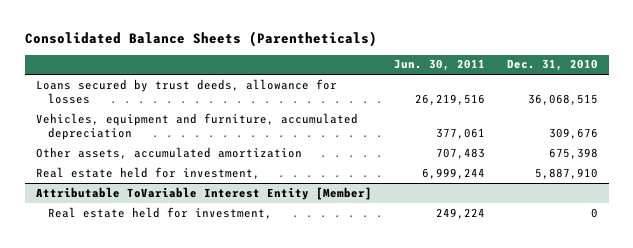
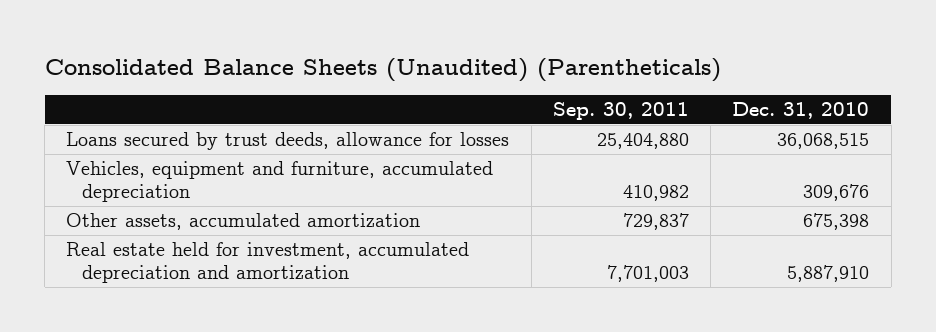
[24,30,377,47] Consolidated Balance Sheets (Parentheticals) -> [44,58,721,83] Consolidated Balance Sheets (Unaudited) (Parentheticals)
[393,59,485,72] Jun. 30, 2011 -> none
none -> [552,102,689,121] Sep. 30, 2011
[35,186,372,200] Attributable ToVariable Interest Entity [Member] -> none
[48,206,273,219] Real estate held for investment, -> none
[35,166,260,179] Real estate held for investment, -> [66,242,470,284] Real estate held for investment, accumulated depreciation and amortization

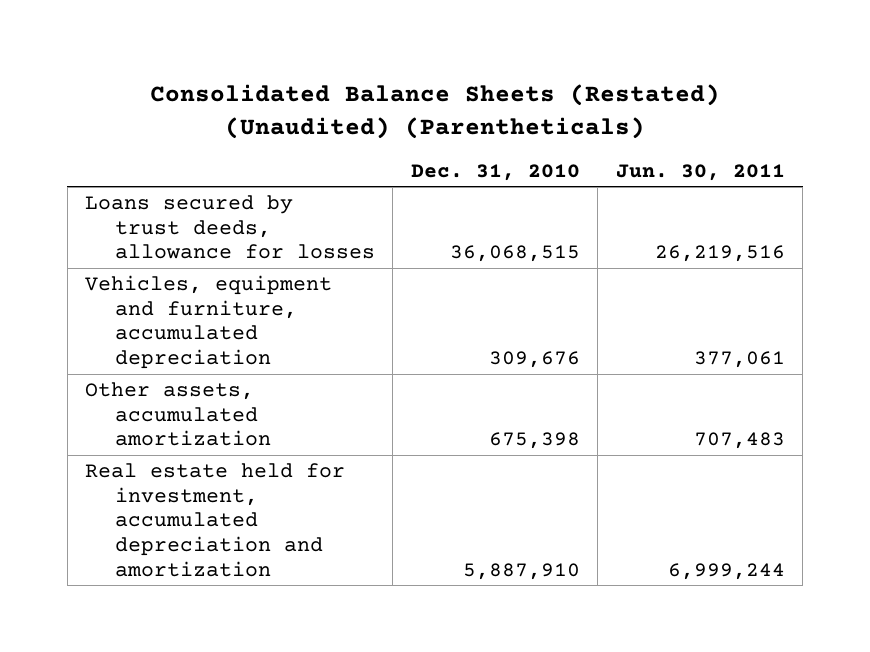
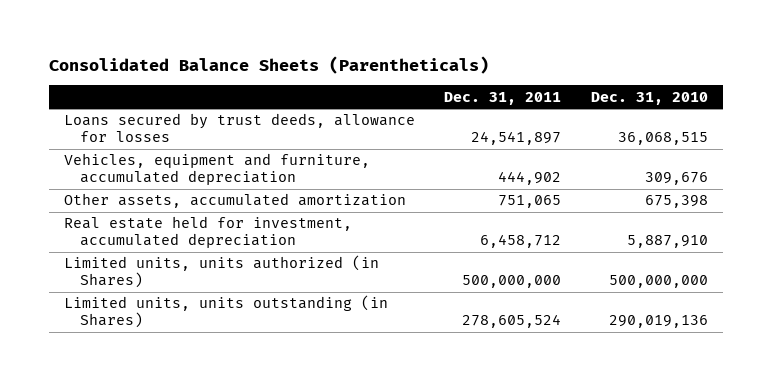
[150,83,721,140] Consolidated Balance Sheets (Restated) (Unaudited) (Parentheticals) -> [48,55,489,74] Consolidated Balance Sheets (Parentheticals)
[615,164,785,182] Jun. 30, 2011 -> none
none -> [444,91,562,105] Dec. 31, 2011
[85,462,346,578] Real estate held for investment, accumulated depreciation and amortization -> [63,216,352,249] Real estate held for investment, accumulated depreciation
none -> [63,255,379,289] Limited units, units authorized (in Shares)
none -> [63,295,388,329] Limited units, units outstanding (in Shares)

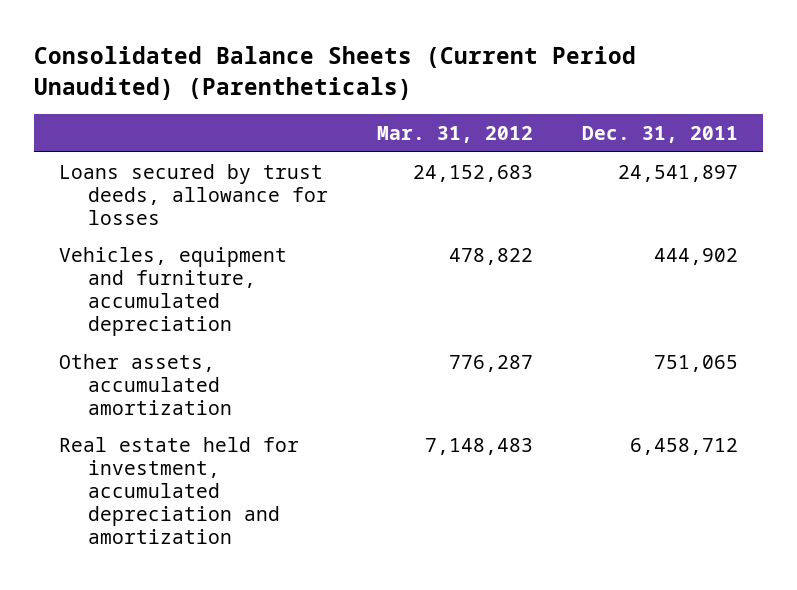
[48,55,489,74] Consolidated Balance Sheets (Parentheticals) -> [34,46,637,100] Consolidated Balance Sheets (Current Period Unaudited) (Parentheticals)
[591,91,709,105] Dec. 31, 2010 -> none
none -> [377,126,534,144] Mar. 31, 2012
[63,255,379,289] Limited units, units authorized (in Shares) -> none
[63,295,388,329] Limited units, units outstanding (in Shares) -> none
[63,216,352,249] Real estate held for investment, accumulated depreciation -> [58,436,299,545] Real estate held for investment, accumulated depreciation and amortization

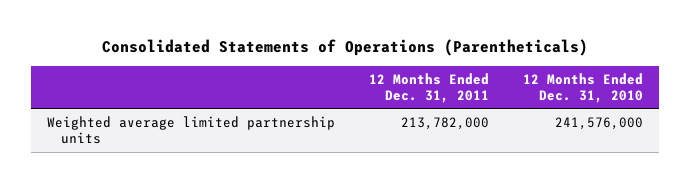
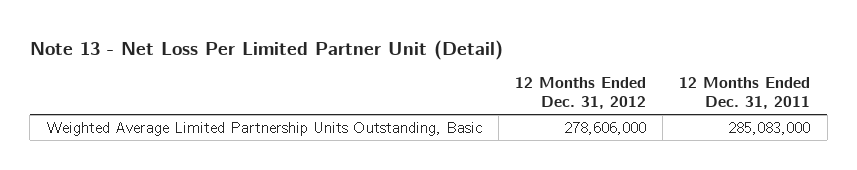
[101,38,588,56] Consolidated Statements of Operations (Parentheticals) -> [29,39,503,60] Note 13 - Net Loss Per Limited Partner Unit (Detail)
[522,72,643,103] 12 Months Ended Dec. 31, 2010 -> none
none -> [515,77,647,110] 12 Months Ended Dec. 31, 2012
[47,116,336,145] Weighted average limited partnership units -> [46,121,482,136] Weighted Average Limited Partnership Units Outstanding, Basic
[400,117,489,131] 213,782,000 -> [728,121,811,135] 285,083,000

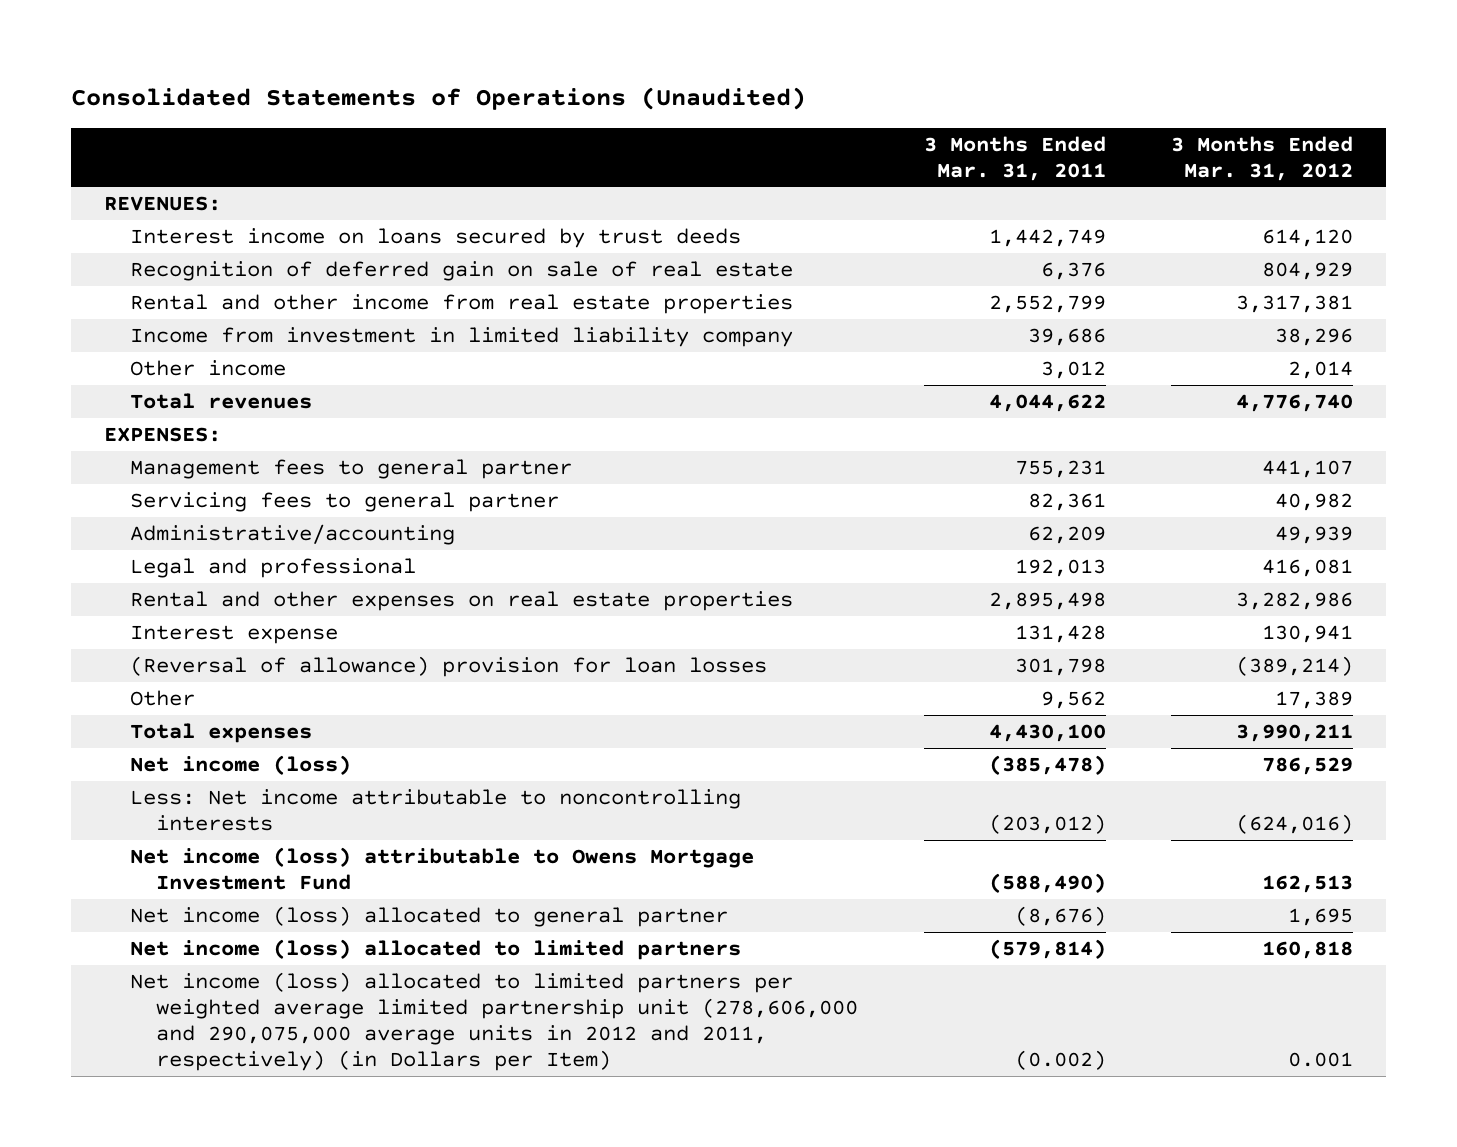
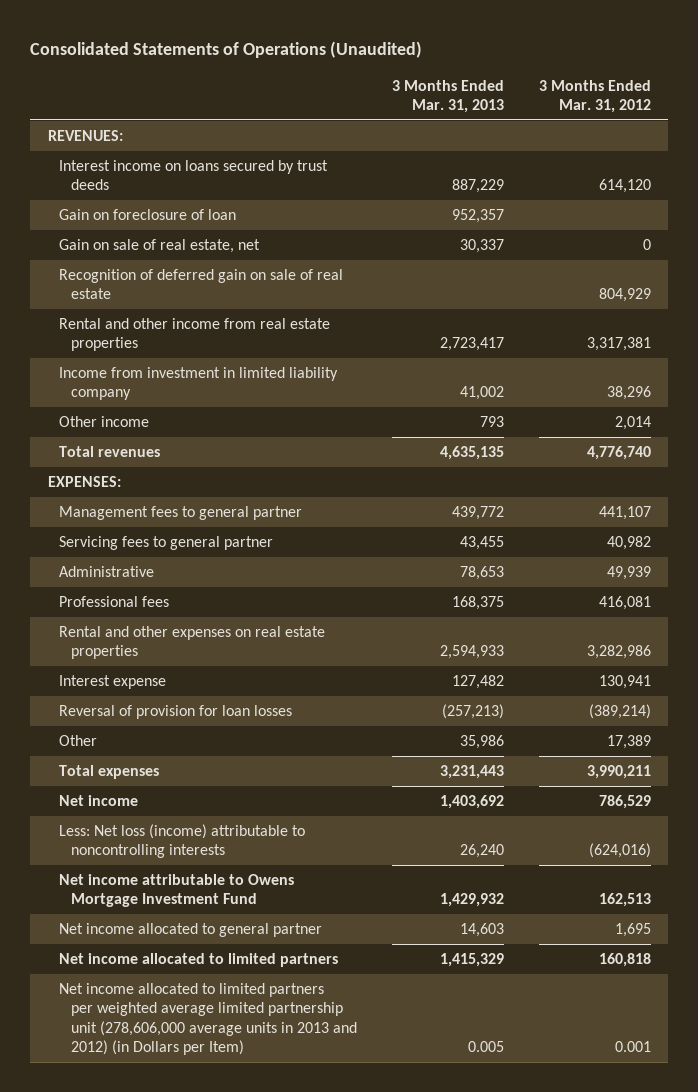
[923,135,1106,181] 3 Months Ended Mar. 31, 2011 -> none
none -> [391,79,504,113] 3 Months Ended Mar. 31, 2013
none -> [59,208,237,220] Gain on foreclosure of loan
none -> [59,238,261,253] Gain on sale of real estate, net
[129,523,455,545] Administrative/accounting -> [59,565,155,577] Administrative
[129,557,416,578] Legal and professional -> [59,595,170,607] Professional fees
[129,655,767,677] (Reversal of allowance) provision for loan losses -> [59,704,293,719] Reversal of provision for loan losses
[129,754,351,775] Net income (loss) -> [59,794,139,806] Net income
[129,788,741,831] Less: Net income attributable to noncontrolling interests -> [59,823,306,859] Less: Net loss (income) attributable to noncontrolling interests
[129,846,754,890] Net income (loss) attributable to Owens Mortgage Investment Fund -> [59,873,295,908] Net income attributable to Owens Mortgage Investment Fund
[129,905,728,927] Net income (loss) allocated to general partner -> [59,922,323,937] Net income allocated to general partner
[129,938,741,960] Net income (loss) allocated to limited partners -> [59,952,339,967] Net income allocated to limited partners
[129,971,858,1071] Net income (loss) allocated to limited partners per weighted average limited partnership unit (278,606,000 and 290,075,000 average units in 2012 and 2011, respectively) (in Dollars per Item) -> [59,982,357,1056] Net income allocated to limited partners per weighted average limited partnership unit (278,606,000 average units in 2013 and 2012) (in Dollars per Item)

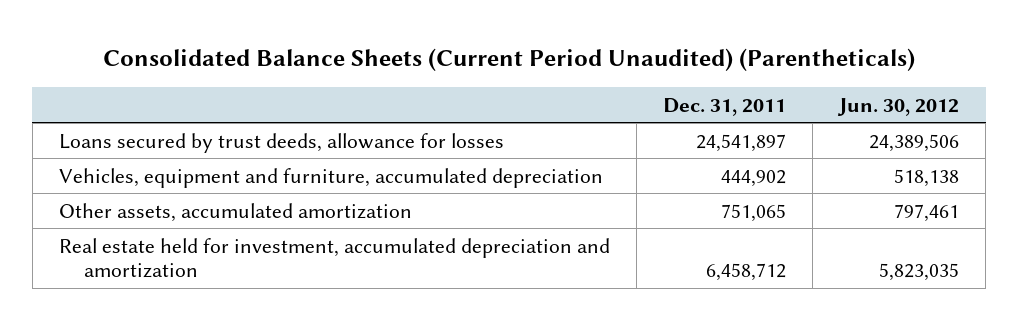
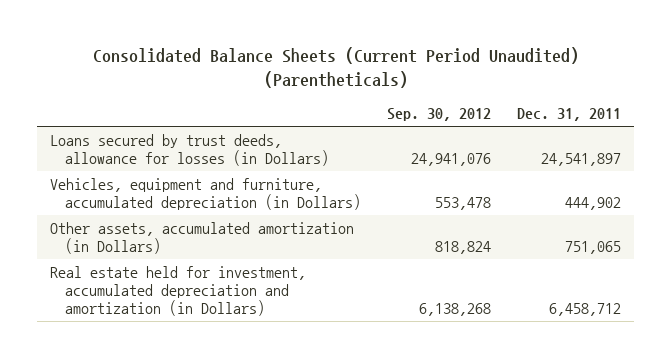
[837,97,960,116] Jun. 30, 2012 -> none
none -> [387,108,492,122] Sep. 30, 2012
[59,132,505,153] Loans secured by trust deeds, allowance for losses -> [49,133,330,167] Loans secured by trust deeds, allowance for losses (in Dollars)
[59,167,604,188] Vehicles, equipment and furniture, accumulated depreciation -> [49,177,362,211] Vehicles, equipment and furniture, accumulated depreciation (in Dollars)
[59,202,413,222] Other assets, accumulated amortization -> [49,221,354,255] Other assets, accumulated amortization (in Dollars)
[59,237,611,279] Real estate held for investment, accumulated depreciation and amortization -> [49,265,306,317] Real estate held for investment, accumulated depreciation and amortization (in Dollars)

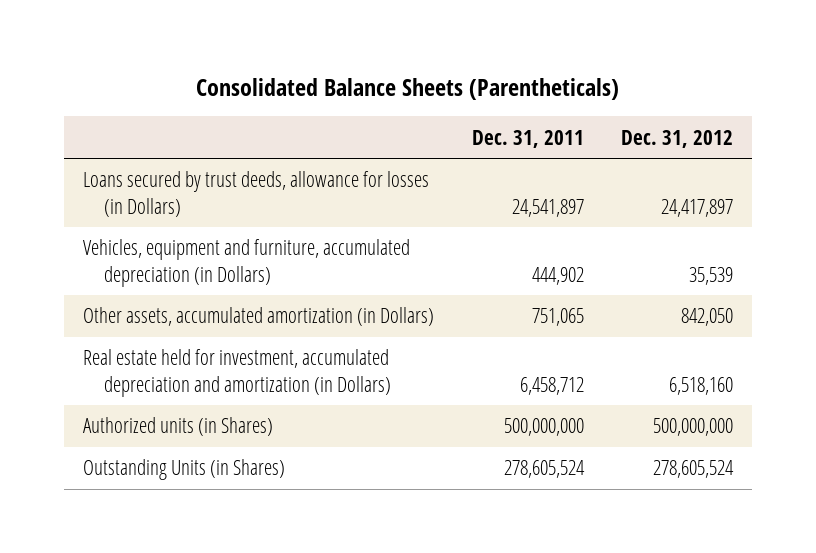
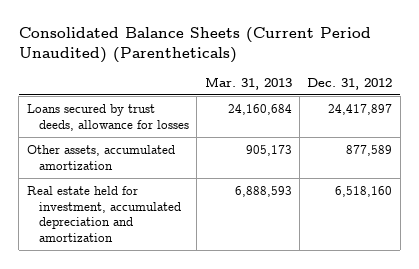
[196,77,620,100] Consolidated Balance Sheets (Parentheticals) -> [18,27,371,63] Consolidated Balance Sheets (Current Period Unaudited) (Parentheticals)
[471,129,584,148] Dec. 31, 2011 -> none
none -> [204,76,292,90] Mar. 31, 2013
[82,239,410,287] Vehicles, equipment and furniture, accumulated depreciation (in Dollars) -> none
[82,417,273,437] Authorized units (in Shares) -> none
[82,459,285,481] Outstanding Units (in Shares) -> none
[82,171,429,217] Loans secured by trust deeds, allowance for losses (in Dollars) -> [26,103,190,131] Loans secured by trust deeds, allowance for losses
[82,307,434,327] Other assets, accumulated amortization (in Dollars) -> [26,144,175,170] Other assets, accumulated amortization
[681,308,734,327] 842,050 -> [346,144,393,156] 877,589
[82,349,391,397] Real estate held for investment, accumulated depreciation and amortization (in Dollars) -> [26,185,182,243] Real estate held for investment, accumulated depreciation and amortization

